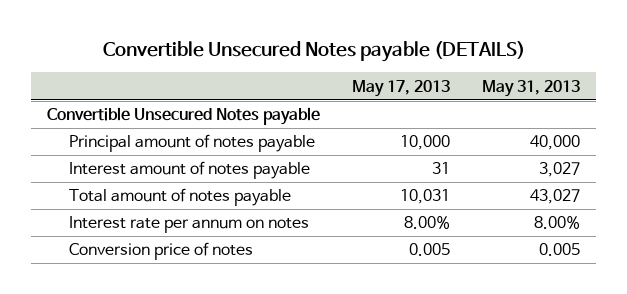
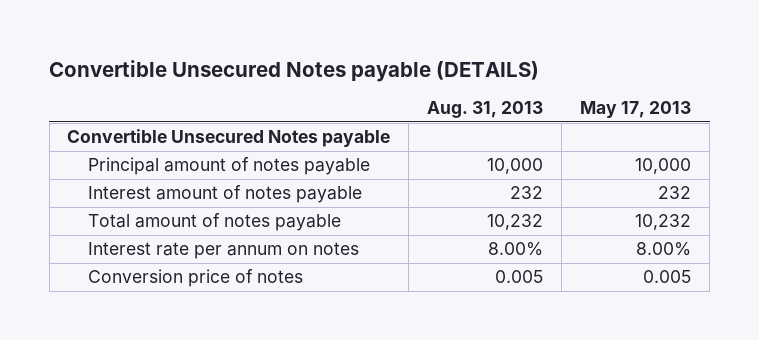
[482,79,581,97] May 31, 2013 -> none
none -> [427,101,544,119] Aug. 31, 2013
[432,162,451,175] 31 -> [658,186,692,200] 232
[400,189,451,205] 10,031 -> [635,214,692,231] 10,232

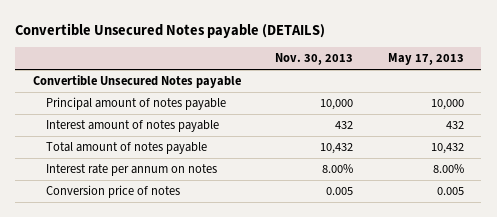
[427,101,544,119] Aug. 31, 2013 -> none
none -> [275,53,354,66] Nov. 30, 2013
[658,186,692,200] 232 -> [445,121,464,130] 432
[635,214,692,231] 10,232 -> [430,143,464,155] 10,432

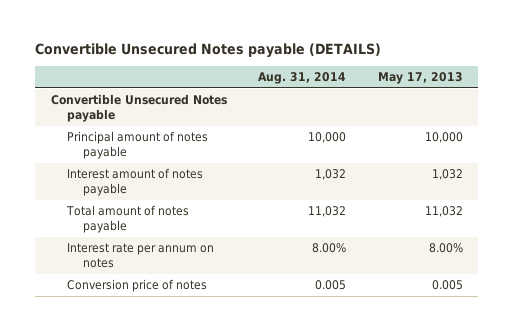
[275,53,354,66] Nov. 30, 2013 -> none
none -> [258,72,347,85] Aug. 31, 2014
[445,121,464,130] 432 -> [431,169,463,181] 1,032
[430,143,464,155] 10,432 -> [424,206,463,218] 11,032

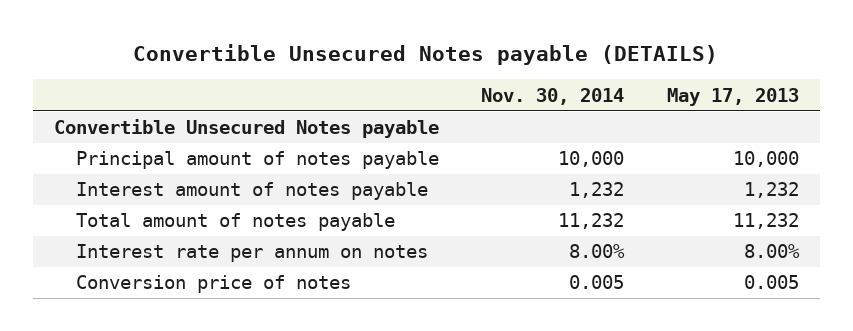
[258,72,347,85] Aug. 31, 2014 -> none
none -> [481,87,625,105] Nov. 30, 2014
[431,169,463,181] 1,032 -> [743,182,799,199] 1,232
[424,206,463,218] 11,032 -> [732,213,799,230] 11,232

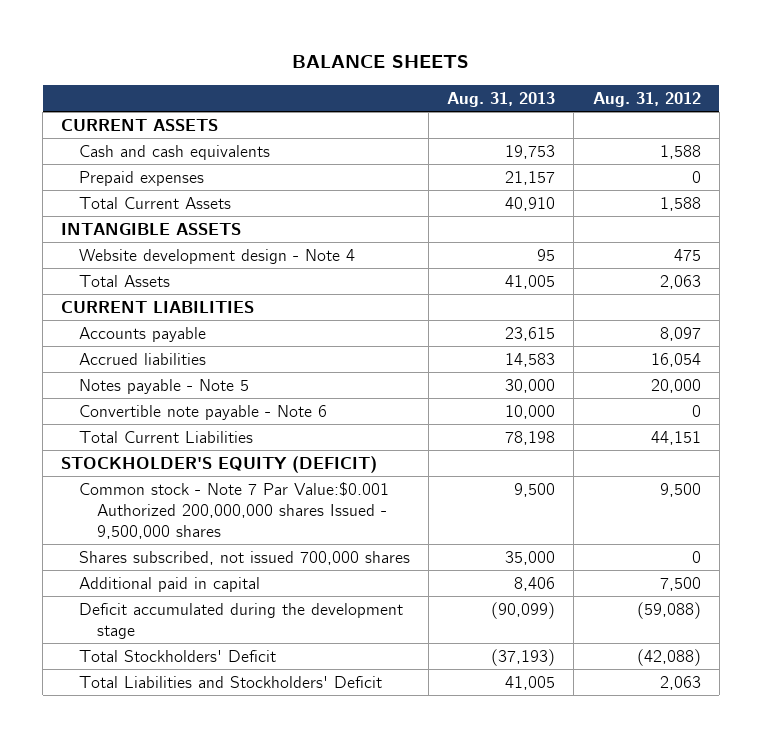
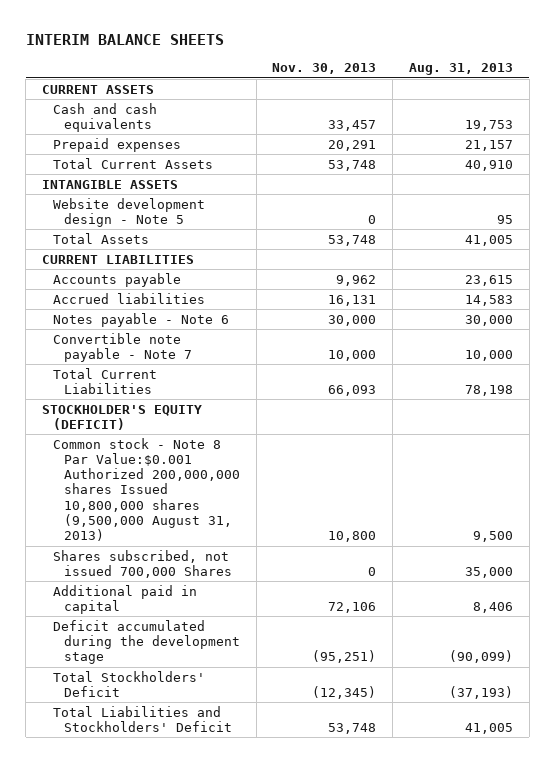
[291,55,469,69] BALANCE SHEETS -> [25,34,224,46] INTERIM BALANCE SHEETS
[592,91,701,107] Aug. 31, 2012 -> none
none -> [272,63,377,75] Nov. 30, 2013
[79,248,356,264] Website development design - Note 4 -> [52,197,205,227] Website development design - Note 5
[79,378,250,394] Notes payable - Note 5 -> [52,312,229,327] Notes payable - Note 6
[79,404,328,420] Convertible note payable - Note 6 -> [52,332,192,362] Convertible note payable - Note 7
[79,481,390,539] Common stock - Note 7 Par Value:$0.001 Authorized 200,000,000 shares Issued - 9,500,000 shares -> [52,437,240,542] Common stock - Note 8 Par Value:$0.001 Authorized 200,000,000 shares Issued 10,800,000 shares (9,500,000 August 31, 2013)
[79,550,411,565] Shares subscribed, not issued 700,000 shares -> [52,549,232,578] Shares subscribed, not issued 700,000 Shares

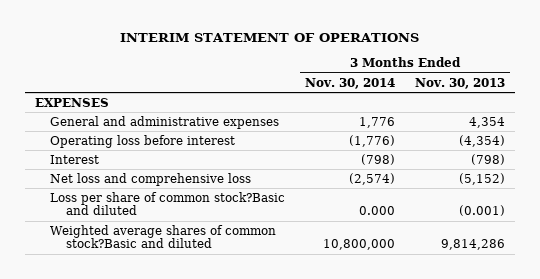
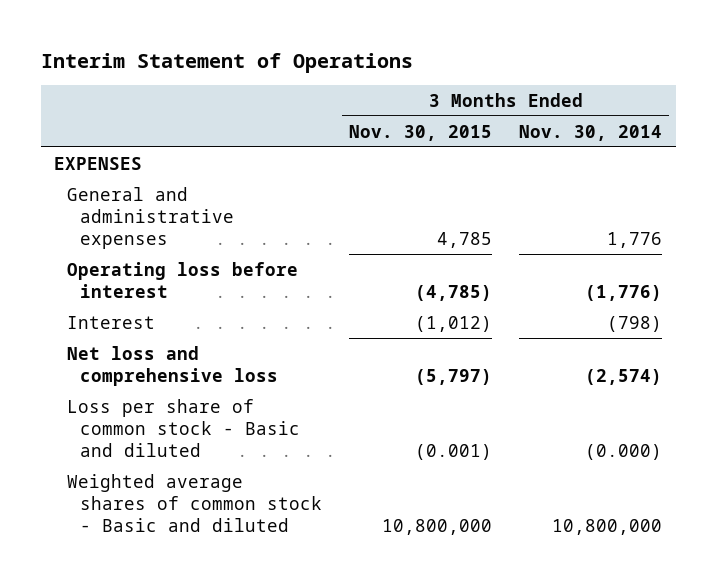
[119,33,419,43] INTERIM STATEMENT OF OPERATIONS -> [40,52,413,73] Interim Statement of Operations
[415,77,506,89] Nov. 30, 2013 -> none
none -> [349,124,493,141] Nov. 30, 2015
[50,191,286,216] Loss per share of common stock?Basic and diluted -> [67,398,301,458] Loss per share of common stock - Basic and diluted
[359,206,396,216] 0.000 -> [585,444,663,461] (0.000)
[50,224,277,249] Weighted average shares of common stock?Basic and diluted -> [67,473,323,533] Weighted average shares of common stock - Basic and diluted

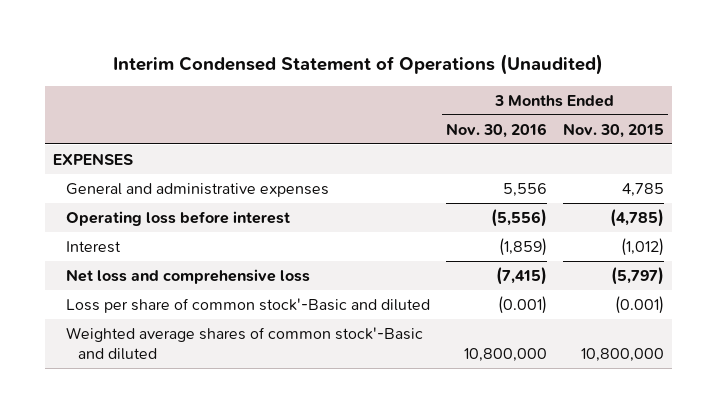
[40,52,413,73] Interim Statement of Operations -> [113,54,604,76] Interim Condensed Statement of Operations (Unaudited)
[519,124,663,141] Nov. 30, 2014 -> none
none -> [445,122,547,138] Nov. 30, 2016
[67,398,301,458] Loss per share of common stock - Basic and diluted -> [65,297,430,313] Loss per share of common stock'-Basic and diluted
[67,473,323,533] Weighted average shares of common stock - Basic and diluted -> [65,326,423,361] Weighted average shares of common stock'-Basic and diluted

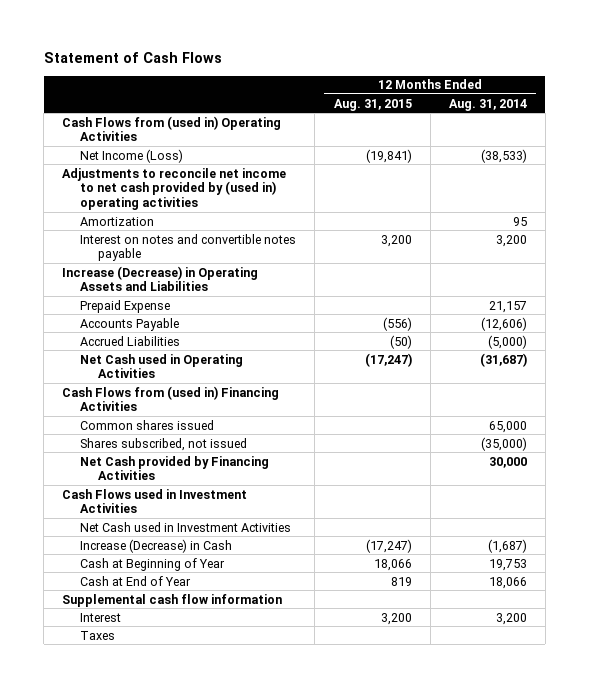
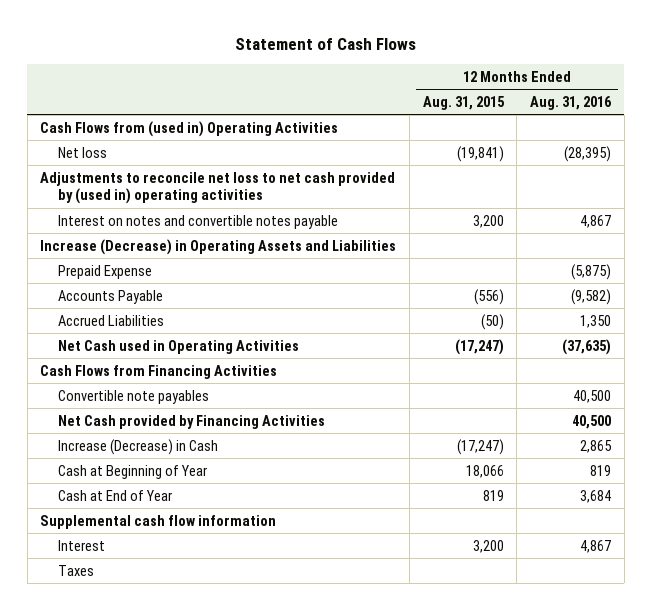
[448,98,527,111] Aug. 31, 2014 -> none
none -> [530,96,613,111] Aug. 31, 2016
[80,216,155,226] Amortization -> none
[80,148,184,163] Net Income (Loss) -> [58,146,108,158] Net loss
[62,167,287,210] Adjustments to reconcile net income to net cash provided by (used in) operating activities -> [40,171,396,205] Adjustments to reconcile net loss to net cash provided by (used in) operating activities
[80,419,215,430] Common shares issued -> none
[80,437,248,451] Shares subscribed, not issued -> none
[62,385,280,412] Cash Flows from (used in) Financing Activities -> [40,364,278,379] Cash Flows from Financing Activities
none -> [58,389,210,404] Convertible note payables
[62,488,248,514] Cash Flows used in Investment Activities -> none
[80,521,292,532] Net Cash used in Investment Activities -> none

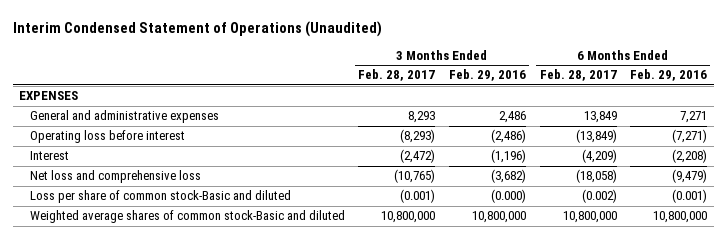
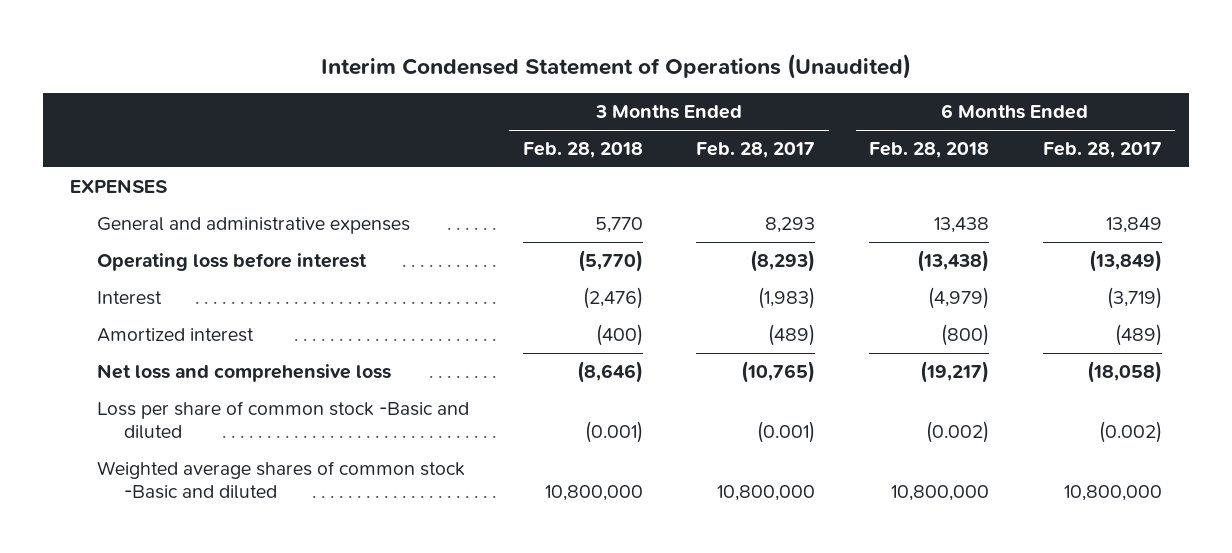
[448,69,526,82] Feb. 29, 2016 -> none
[630,69,708,82] Feb. 29, 2016 -> none
none -> [522,142,643,159] Feb. 28, 2018
none -> [869,142,990,159] Feb. 28, 2018
[400,149,436,164] (2,472) -> [758,287,816,310] (1,983)
[581,149,617,164] (4,209) -> [1106,287,1162,310] (3,719)
none -> [97,328,255,343] Amortized interest
[29,190,291,204] Loss per share of common stock-Basic and diluted -> [97,401,470,440] Loss per share of common stock -Basic and diluted
[29,210,345,224] Weighted average shares of common stock-Basic and diluted -> [97,461,466,500] Weighted average shares of common stock -Basic and diluted

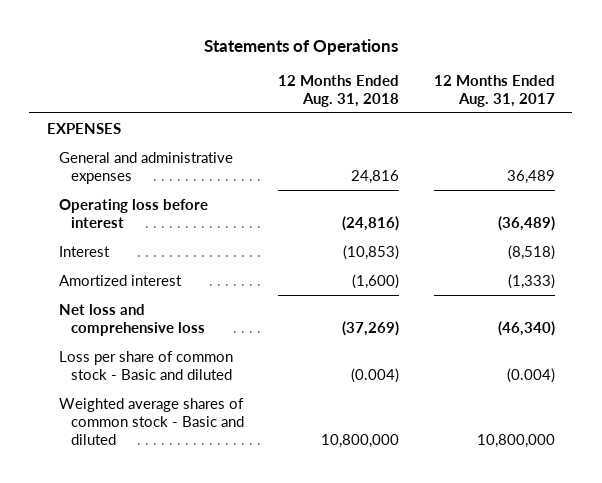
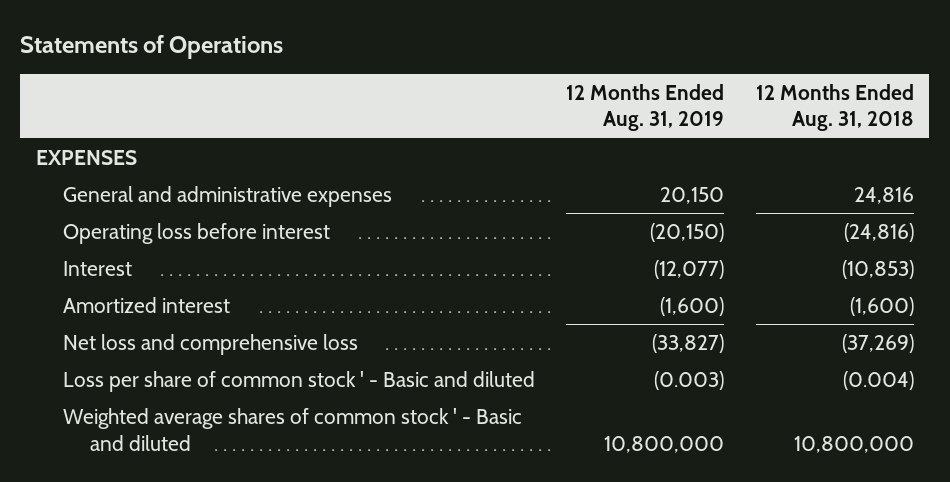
[433,74,555,107] 12 Months Ended Aug. 31, 2017 -> none
none -> [566,83,725,132] 12 Months Ended Aug. 31, 2019
[58,350,233,380] Loss per share of common stock - Basic and diluted -> [62,370,535,392] Loss per share of common stock ' - Basic and diluted
[58,397,244,445] Weighted average shares of common stock - Basic and diluted -> [62,407,522,451] Weighted average shares of common stock ' - Basic and diluted

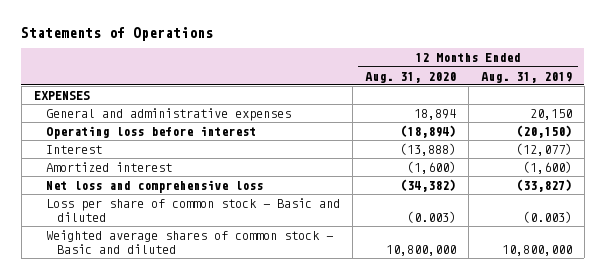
[755,83,914,132] 12 Months Ended Aug. 31, 2018 -> none
none -> [364,71,456,83] Aug. 31, 2020
[62,370,535,392] Loss per share of common stock ' - Basic and diluted -> [45,198,340,222] Loss per share of common stock - Basic and diluted
[62,407,522,451] Weighted average shares of common stock ' - Basic and diluted -> [45,230,333,254] Weighted average shares of common stock - Basic and diluted

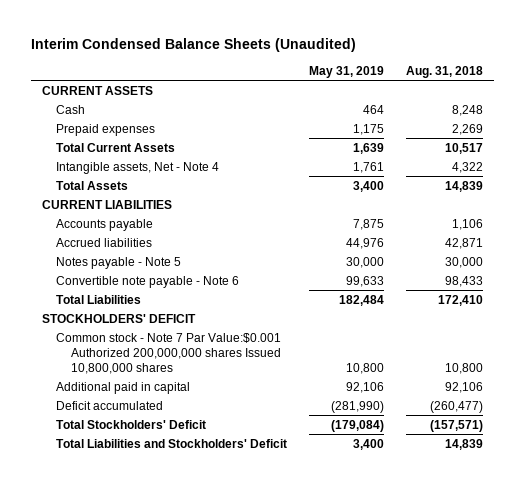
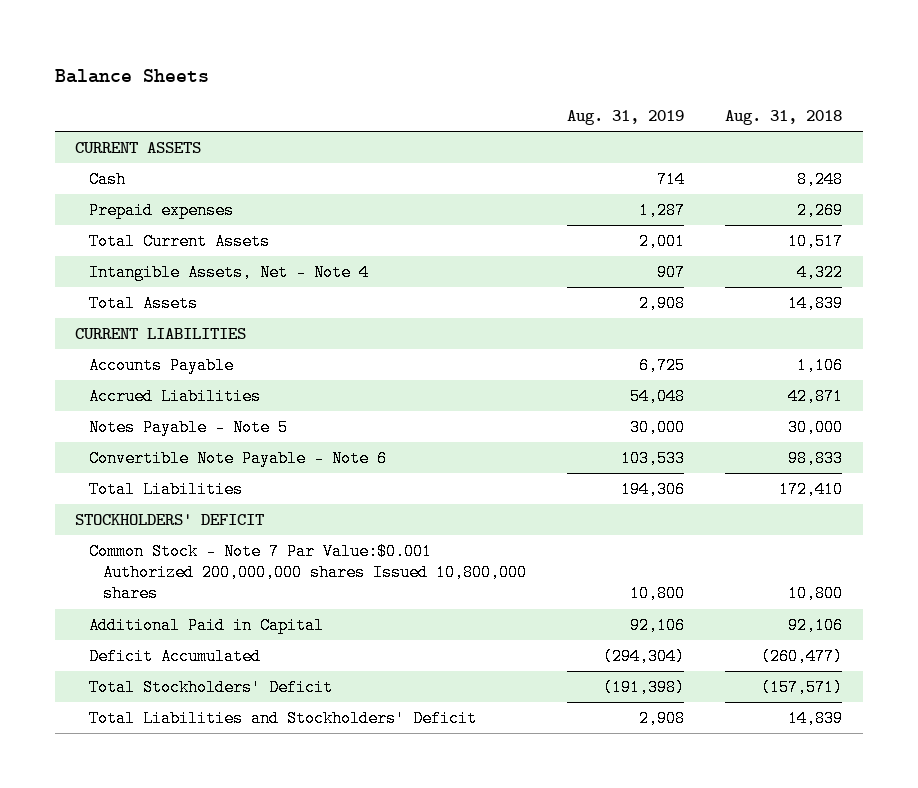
[30,38,356,53] Interim Condensed Balance Sheets (Unaudited) -> [54,69,209,84] Balance Sheets
[308,66,384,79] May 31, 2019 -> none
none -> [566,110,684,126] Aug. 31, 2019
[56,161,220,174] Intangible assets, Net - Note 4 -> [88,264,369,282] Intangible Assets, Net - Note 4
[56,218,154,231] Accounts payable -> [88,357,234,375] Accounts Payable
[56,237,153,247] Accrued liabilities -> [88,388,261,406] Accrued Liabilities
[56,256,182,269] Notes payable - Note 5 -> [88,419,288,437] Notes Payable - Note 5
[56,275,240,288] Convertible note payable - Note 6 -> [88,450,387,468] Convertible Note Payable - Note 6
[444,275,483,287] 98,433 -> [788,450,844,468] 98,833
[56,332,282,374] Common stock - Note 7 Par Value:$0.001 Authorized 200,000,000 shares Issued 10,800,000 shares -> [88,543,527,603] Common Stock - Note 7 Par Value:$0.001 Authorized 200,000,000 shares Issued 10,800,000 shares
[56,381,191,394] Additional paid in capital -> [88,617,324,635] Additional Paid in Capital
[56,400,164,410] Deficit accumulated -> [88,648,261,666] Deficit Accumulated

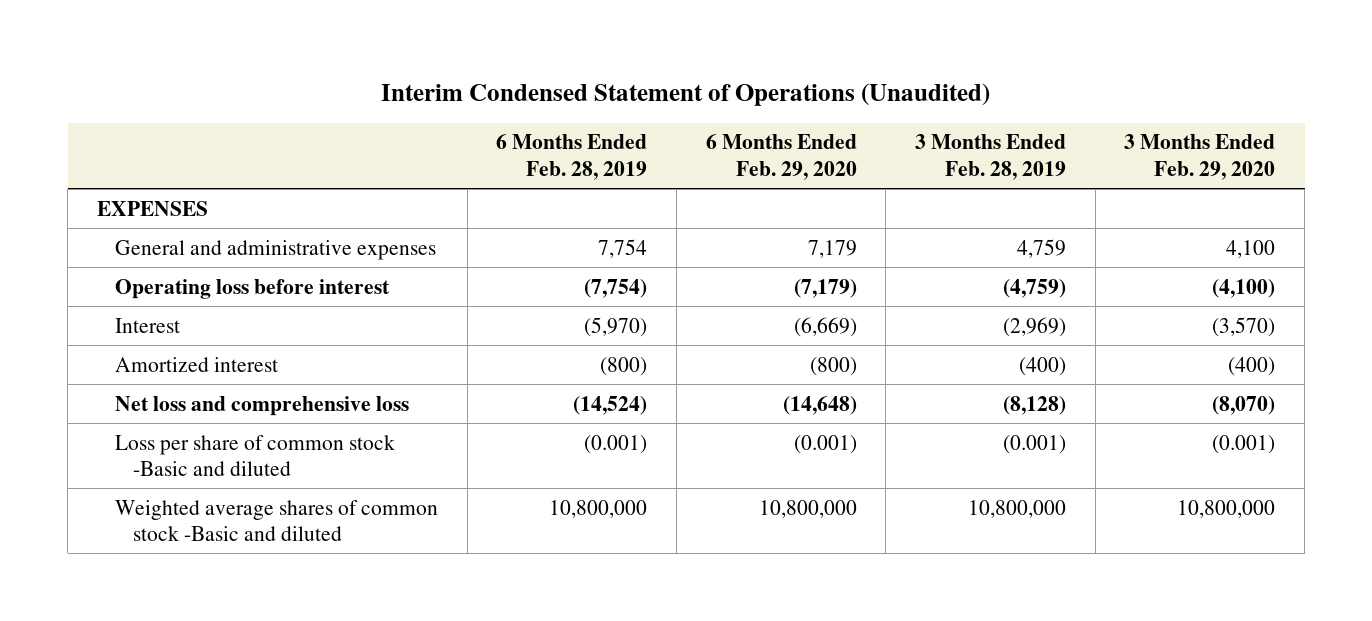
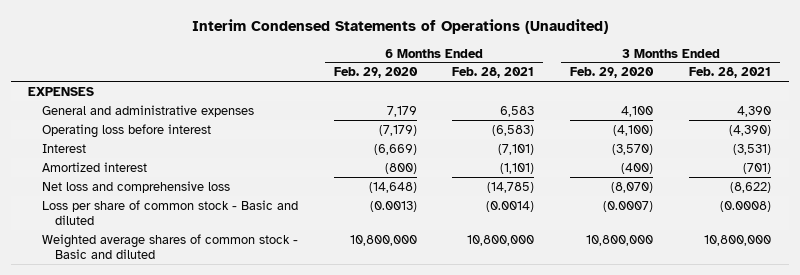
[381,83,991,107] Interim Condensed Statement of Operations (Unaudited) -> [191,18,608,34] Interim Condensed Statements of Operations (Unaudited)
[496,134,648,180] 6 Months Ended Feb. 28, 2019 -> none
[915,134,1067,180] 3 Months Ended Feb. 28, 2019 -> none
none -> [452,67,535,79] Feb. 28, 2021
none -> [689,67,772,79] Feb. 28, 2021
[115,434,396,477] Loss per share of common stock -Basic and diluted -> [41,199,298,226] Loss per share of common stock - Basic and diluted
[793,434,857,454] (0.001) -> [369,200,417,212] (0.0013)
[1212,434,1276,454] (0.001) -> [603,200,654,212] (0.0007)
[115,499,439,542] Weighted average shares of common stock -Basic and diluted -> [41,233,298,260] Weighted average shares of common stock - Basic and diluted

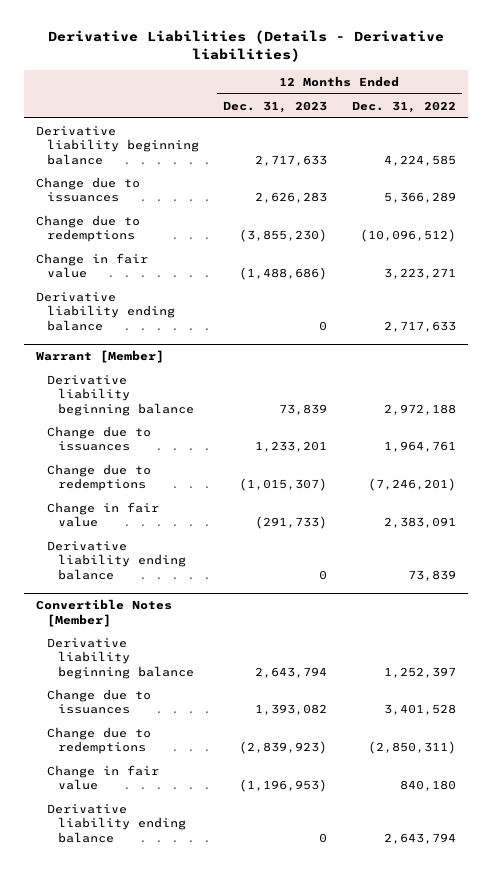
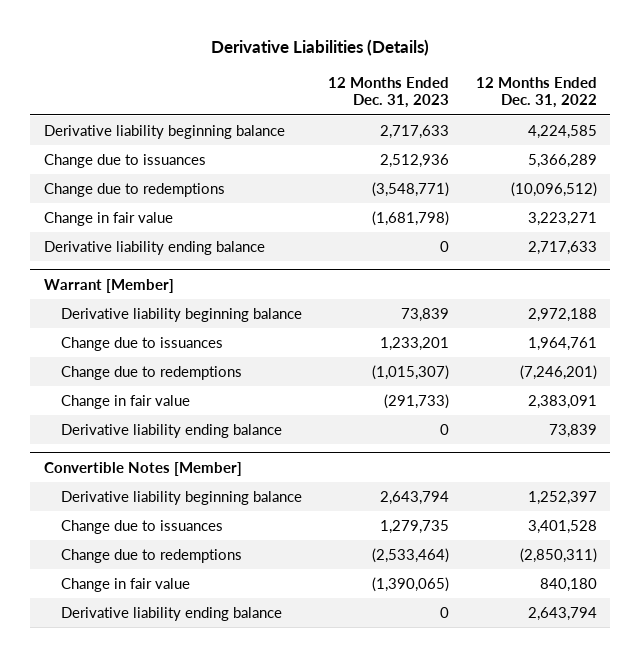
[47,30,444,63] Derivative Liabilities (Details - Derivative liabilities) -> [211,39,430,57] Derivative Liabilities (Details)
[255,192,328,204] 2,626,283 -> [380,153,450,168] 2,512,936
[239,229,328,243] (3,855,230) -> [372,181,450,197] (3,548,771)
[239,267,328,281] (1,488,686) -> [372,210,450,226] (1,681,798)
[255,704,328,716] 1,393,082 -> [380,519,450,534] 1,279,735
[239,741,328,755] (2,839,923) -> [372,547,450,563] (2,533,464)
[239,779,328,793] (1,196,953) -> [372,576,450,592] (1,390,065)

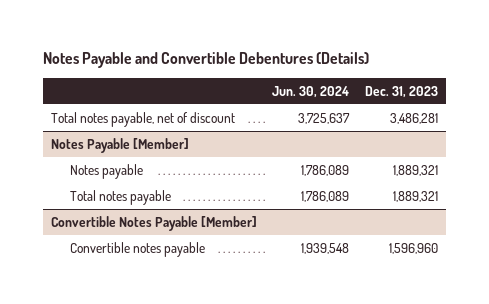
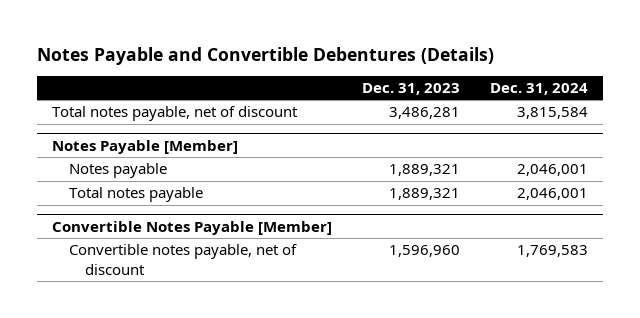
[272,85,350,98] Jun. 30, 2024 -> none
none -> [490,82,589,95] Dec. 31, 2024
[70,241,206,257] Convertible notes payable -> [68,244,297,275] Convertible notes payable, net of discount

